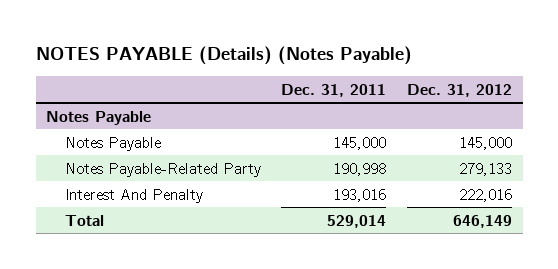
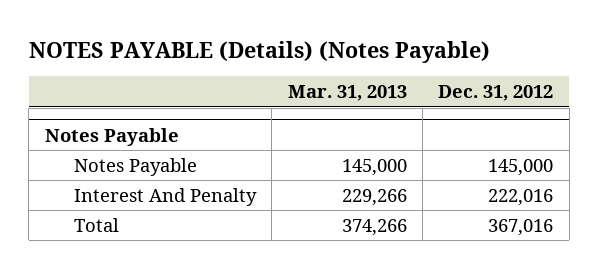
[281,83,387,97] Dec. 31, 2011 -> none
none -> [287,85,407,102] Mar. 31, 2013
[64,162,261,177] Notes Payable-Related Party -> none
[453,214,513,228] 646,149 -> [488,218,554,236] 367,016

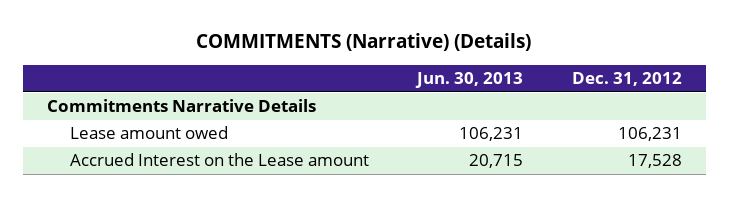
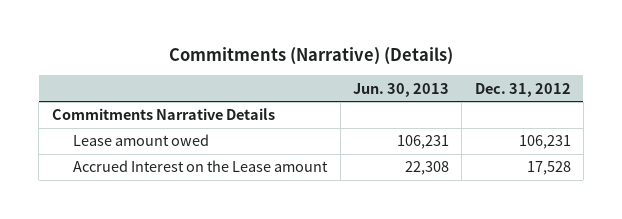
[196,33,532,52] COMMITMENTS (Narrative) (Details) -> [169,47,454,66] Commitments (Narrative) (Details)
[469,154,524,169] 20,715 -> [404,161,449,176] 22,308

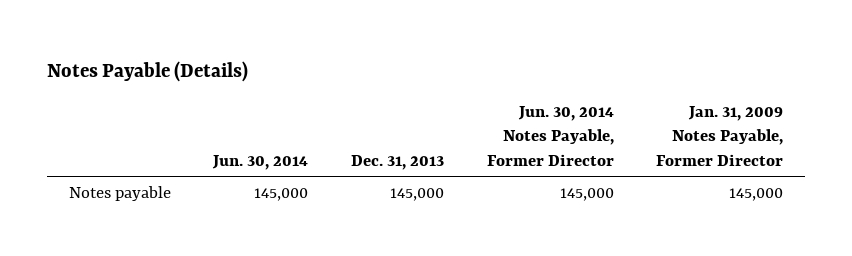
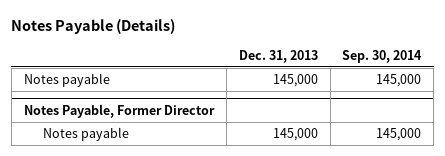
[212,154,309,170] Jun. 30, 2014 -> none
[486,106,614,166] Jun. 30, 2014 Notes Payable, Former Director -> none
[656,106,784,166] Jan. 31, 2009 Notes Payable, Former Director -> none
none -> [342,49,423,63] Sep. 30, 2014
none -> [23,103,215,118] Notes Payable, Former Director
none -> [43,127,130,142] Notes payable

